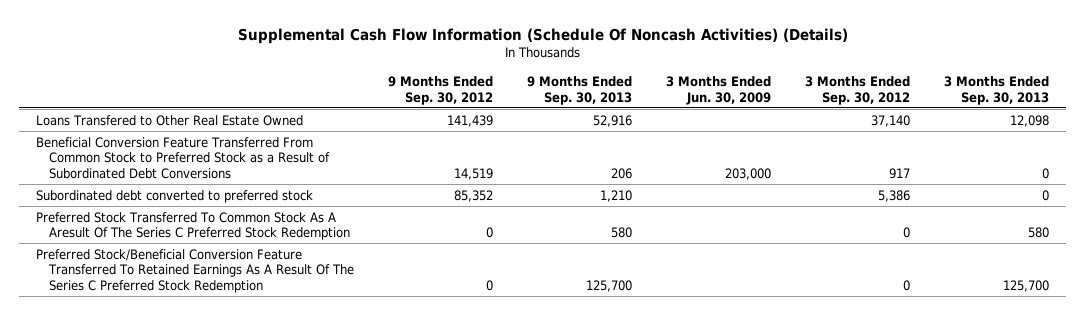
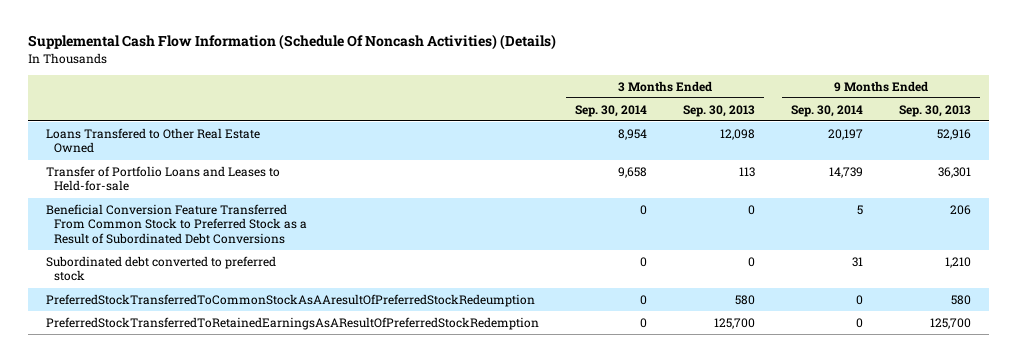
[387,75,493,105] 9 Months Ended Sep. 30, 2012 -> none
[665,75,771,105] 3 Months Ended Jun. 30, 2009 -> none
[804,75,910,105] 3 Months Ended Sep. 30, 2012 -> none
none -> [574,104,647,117] Sep. 30, 2014
none -> [790,104,863,117] Sep. 30, 2014
none -> [45,165,280,192] Transfer of Portfolio Loans and Leases to Held-for-sale
[36,211,350,241] Preferred Stock Transferred To Common Stock As A Aresult Of The Series C Preferred Stock Redemption -> [45,293,535,307] PreferredStockTransferredToCommonStockAsAAresultOfPreferredStockRedeumption
[36,248,354,293] Preferred Stock/Beneficial Conversion Feature Transferred To Retained Earnings As A Result Of The Series C Preferred Stock Redemption -> [45,316,539,330] PreferredStockTransferredToRetainedEarningsAsAResultOfPreferredStockRedemption

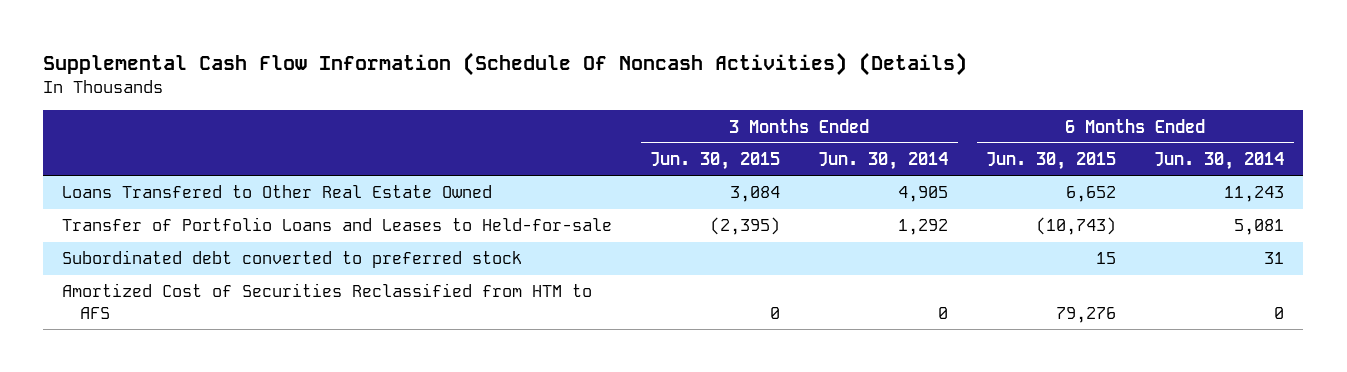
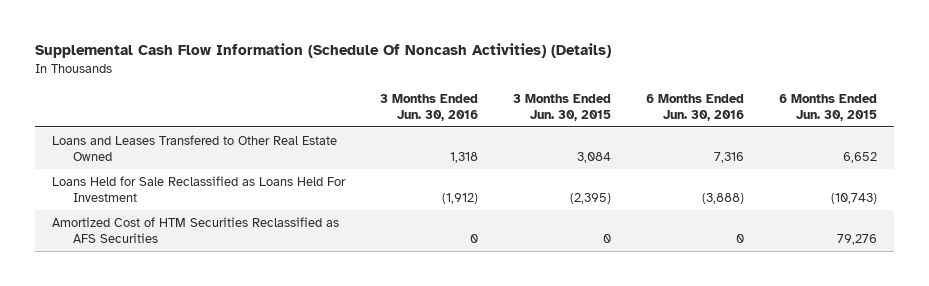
[818,152,949,171] Jun. 30, 2014 -> none
[1154,152,1285,171] Jun. 30, 2014 -> none
none -> [380,93,479,121] 3 Months Ended Jun. 30, 2016
none -> [646,93,745,121] 6 Months Ended Jun. 30, 2016
[62,250,523,269] Subordinated debt converted to preferred stock -> none
[62,185,493,199] Loans Transfered to Other Real Estate Owned -> [52,134,338,162] Loans and Leases Transfered to Other Real Estate Owned
[62,217,613,232] Transfer of Portfolio Loans and Leases to Held-for-sale -> [52,175,347,203] Loans Held for Sale Reclassified as Loans Held For Investment
[62,283,593,320] Amortized Cost of Securities Reclassified from HTM to AFS -> [52,216,340,244] Amortized Cost of HTM Securities Reclassified as AFS Securities

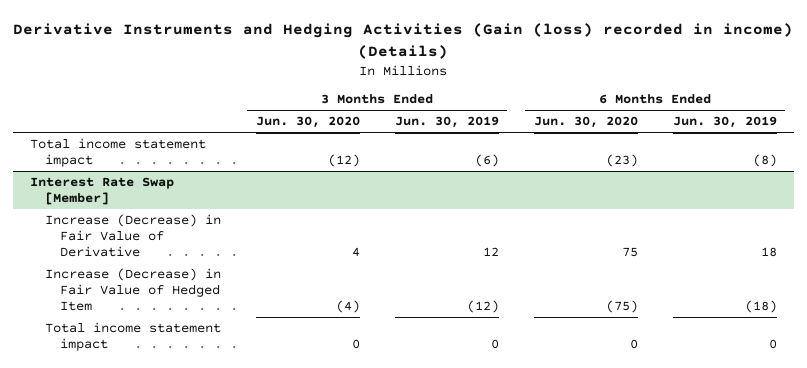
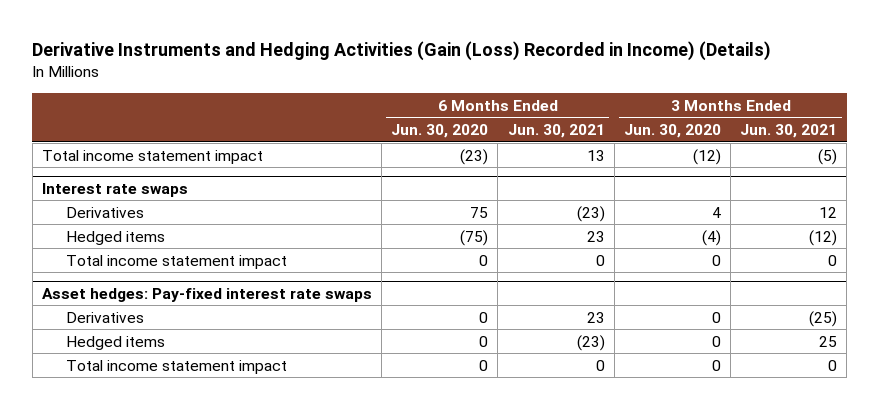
[13,23,794,59] Derivative Instruments and Hedging Activities (Gain (loss) recorded in income) (Details) -> [32,41,772,62] Derivative Instruments and Hedging Activities (Gain (Loss) Recorded in Income) (Details)
[394,116,499,129] Jun. 30, 2019 -> none
[672,116,777,129] Jun. 30, 2019 -> none
none -> [507,124,605,139] Jun. 30, 2021
none -> [740,124,838,139] Jun. 30, 2021
[30,176,175,206] Interest Rate Swap [Member] -> [41,182,188,197] Interest rate swaps
[45,213,222,258] Increase (Decrease) in Fair Value of Derivative -> [65,206,144,218] Derivatives
[45,267,222,312] Increase (Decrease) in Fair Value of Hedged Item -> [65,230,165,245] Hedged items
none -> [41,287,372,302] Asset hedges: Pay-fixed interest rate swaps
none -> [65,311,144,323] Derivatives
none -> [65,335,165,350] Hedged items
none -> [65,359,287,374] Total income statement impact

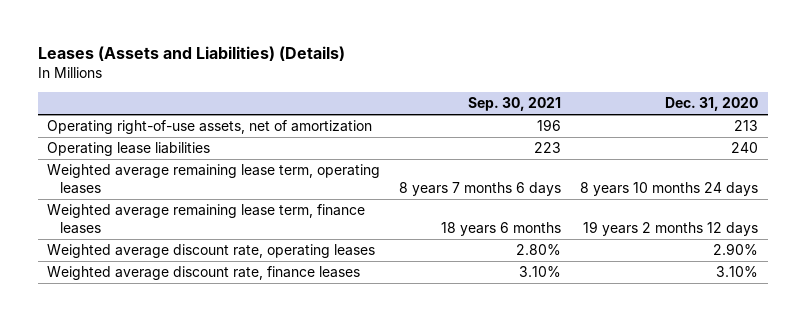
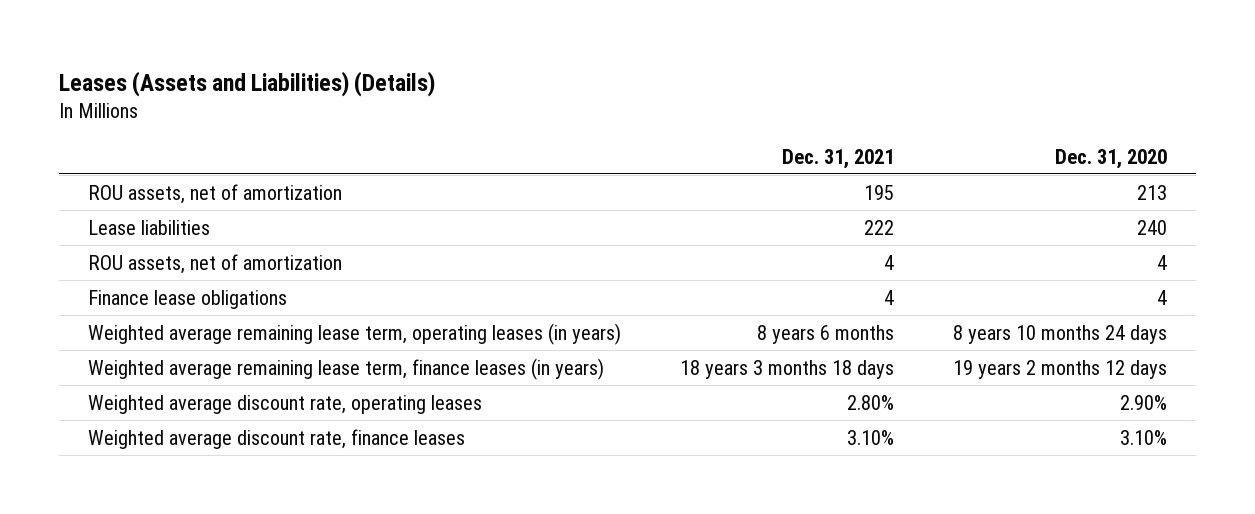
[468,97,562,112] Sep. 30, 2021 -> none
none -> [781,148,894,169] Dec. 31, 2021
[47,119,373,134] Operating right-of-use assets, net of amortization -> [88,183,343,204] ROU assets, net of amortization
[47,141,211,156] Operating lease liabilities -> [88,219,211,235] Lease liabilities
none -> [88,253,343,274] ROU assets, net of amortization
none -> [88,289,288,309] Finance lease obligations
[47,163,381,194] Weighted average remaining lease term, operating leases -> [88,322,622,345] Weighted average remaining lease term, operating leases (in years)
[47,203,366,234] Weighted average remaining lease term, finance leases -> [88,357,605,380] Weighted average remaining lease term, finance leases (in years)

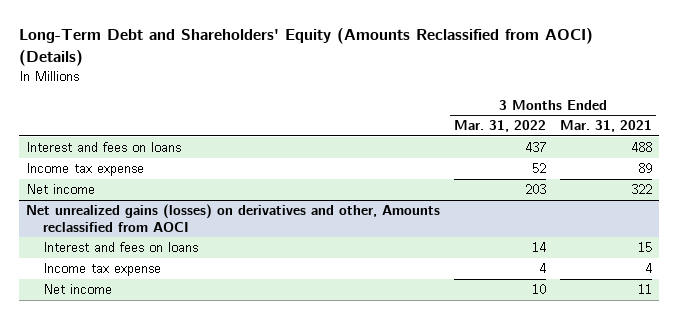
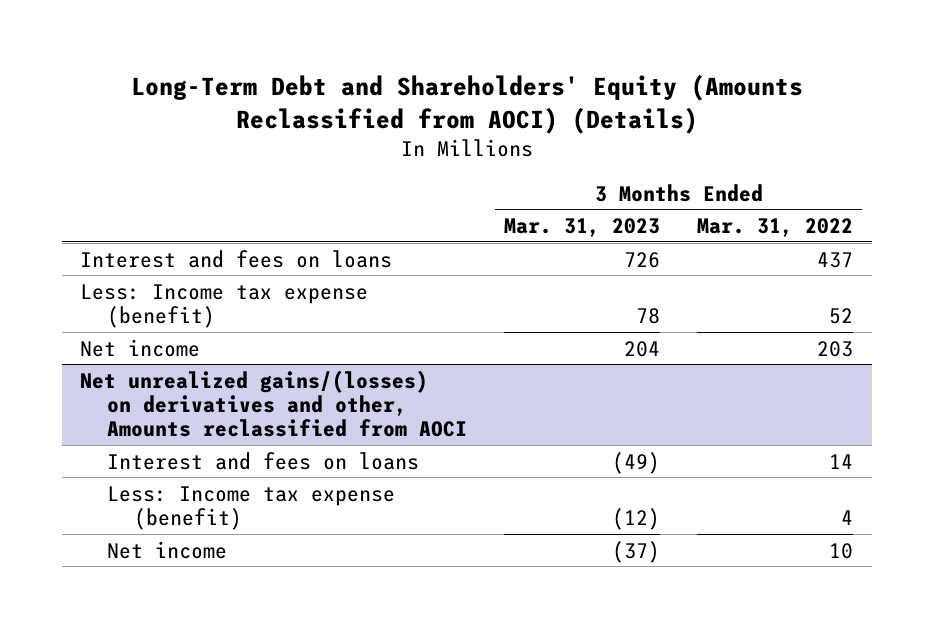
[560,120,653,133] Mar. 31, 2021 -> none
none -> [504,218,661,238] Mar. 31, 2023
[25,163,144,177] Income tax expense -> [80,283,369,329] Less: Income tax expense (benefit)
[25,204,440,232] Net unrealized gains (losses) on derivatives and other, Amounts reclassified from AOCI -> [80,369,468,438] Net unrealized gains/(losses) on derivatives and other, Amounts reclassified from AOCI
[42,263,161,277] Income tax expense -> [107,485,396,531] Less: Income tax expense (benefit)

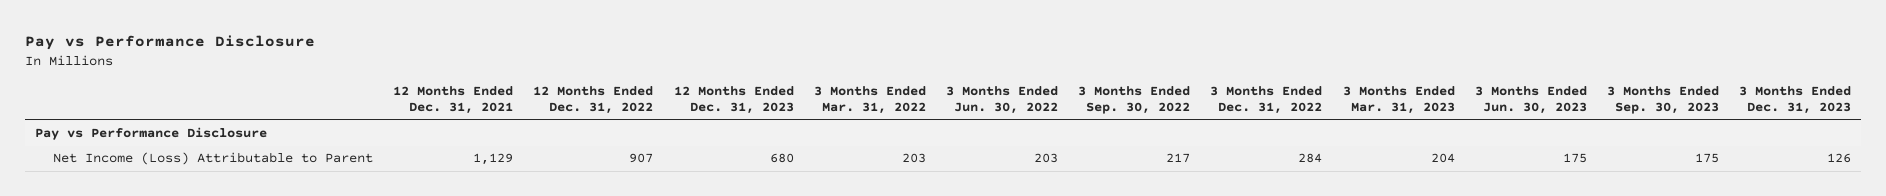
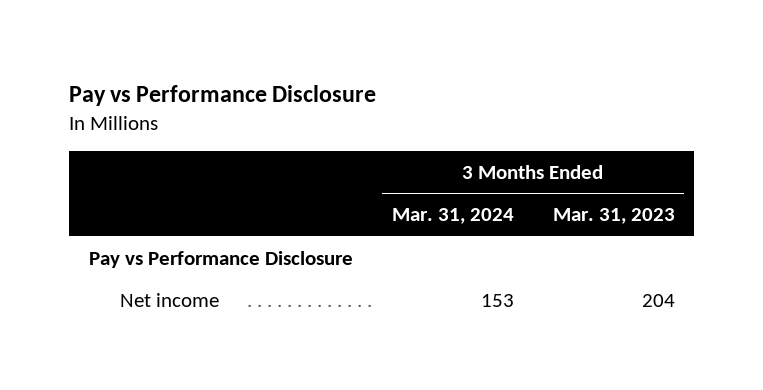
[393,86,514,115] 12 Months Ended Dec. 31, 2021 -> none
[533,86,654,115] 12 Months Ended Dec. 31, 2022 -> none
[673,86,794,115] 12 Months Ended Dec. 31, 2023 -> none
[813,86,926,115] 3 Months Ended Mar. 31, 2022 -> none
[946,86,1059,115] 3 Months Ended Jun. 30, 2022 -> none
[1078,86,1191,115] 3 Months Ended Sep. 30, 2022 -> none
[1210,86,1323,115] 3 Months Ended Dec. 31, 2022 -> none
[1474,86,1587,115] 3 Months Ended Jun. 30, 2023 -> none
[1606,86,1719,115] 3 Months Ended Sep. 30, 2023 -> none
[1739,86,1852,115] 3 Months Ended Dec. 31, 2023 -> none
none -> [391,208,514,225] Mar. 31, 2024
[53,152,374,166] Net Income (Loss) Attributable to Parent -> [119,292,219,307] Net income

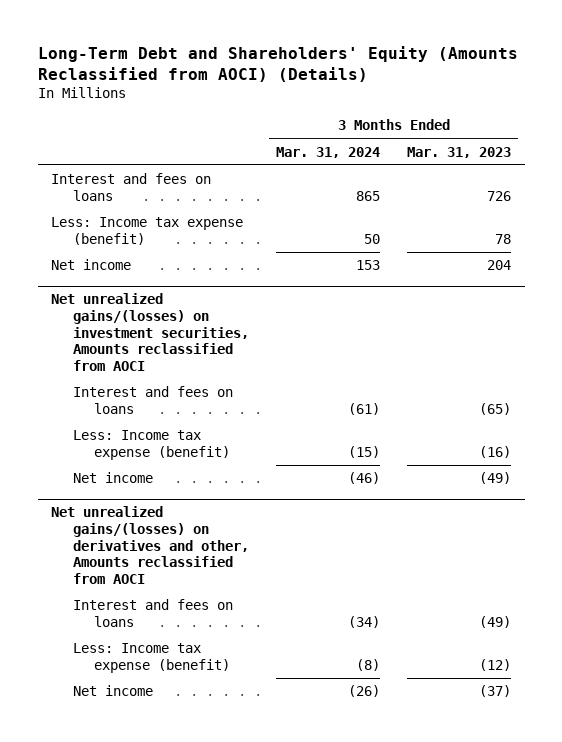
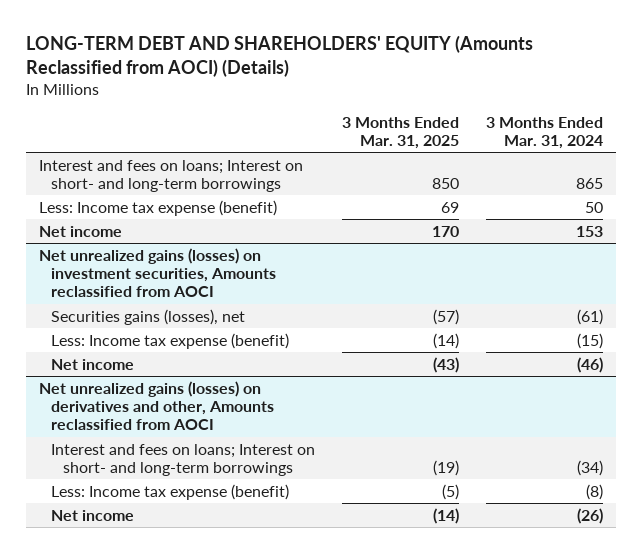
[37,45,518,83] Long-Term Debt and Shareholders' Equity (Amounts Reclassified from AOCI) (Details) -> [25,34,533,77] LONG-TERM DEBT AND SHAREHOLDERS' EQUITY (Amounts Reclassified from AOCI) (Details)
[407,146,512,158] Mar. 31, 2023 -> none
none -> [341,116,459,149] 3 Months Ended Mar. 31, 2025
[51,173,212,201] Interest and fees on loans -> [39,159,304,192] Interest and fees on loans; Interest on short- and long-term borrowings
[72,386,233,414] Interest and fees on loans -> none
[51,293,249,372] Net unrealized gains/(losses) on investment securities, Amounts reclassified from AOCI -> [39,247,277,298] Net unrealized gains (losses) on investment securities, Amounts reclassified from AOCI
none -> [51,308,246,325] Securities gains (losses), net
[51,506,249,585] Net unrealized gains/(losses) on derivatives and other, Amounts reclassified from AOCI -> [39,380,275,431] Net unrealized gains (losses) on derivatives and other, Amounts reclassified from AOCI
[72,599,233,627] Interest and fees on loans -> [51,443,316,476] Interest and fees on loans; Interest on short- and long-term borrowings

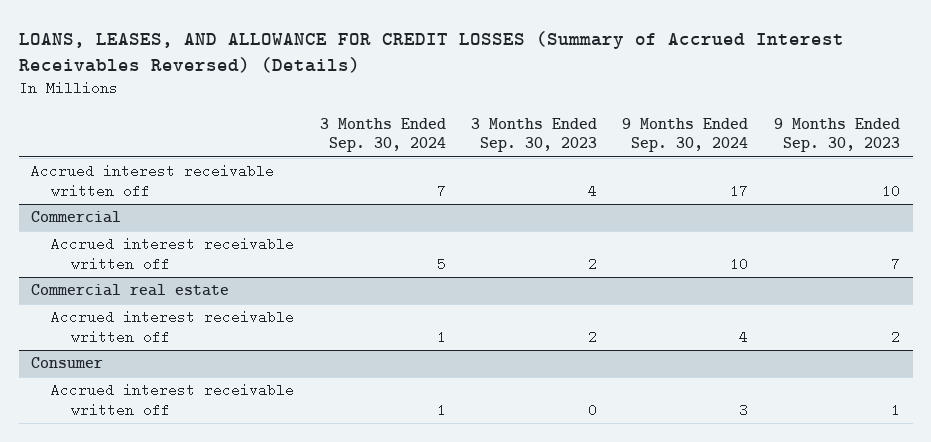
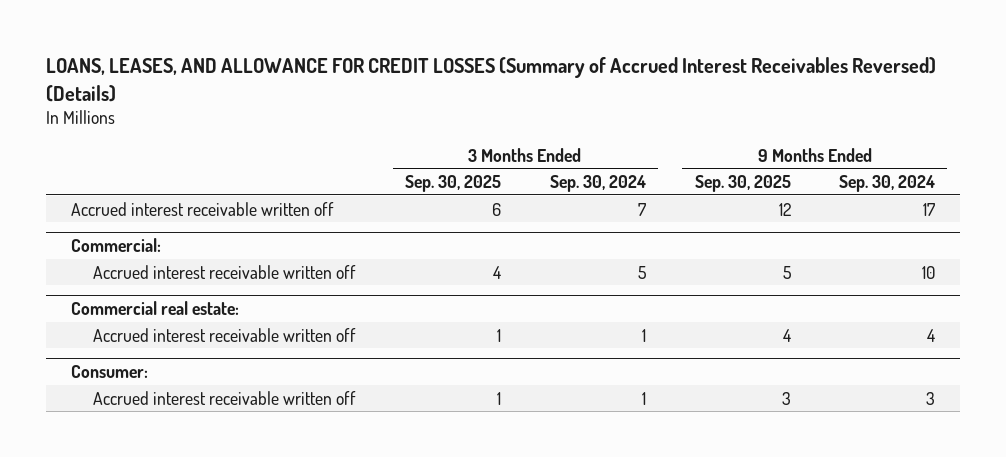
[470,117,597,153] 3 Months Ended Sep. 30, 2023 -> none
[773,117,900,153] 9 Months Ended Sep. 30, 2023 -> none
none -> [405,175,502,193] Sep. 30, 2025
none -> [694,175,791,193] Sep. 30, 2025
[31,211,122,224] Commercial -> [70,238,161,253] Commercial:
[31,284,230,297] Commercial real estate -> [70,301,239,316] Commercial real estate:
[31,357,104,369] Consumer -> [70,365,148,379] Consumer:

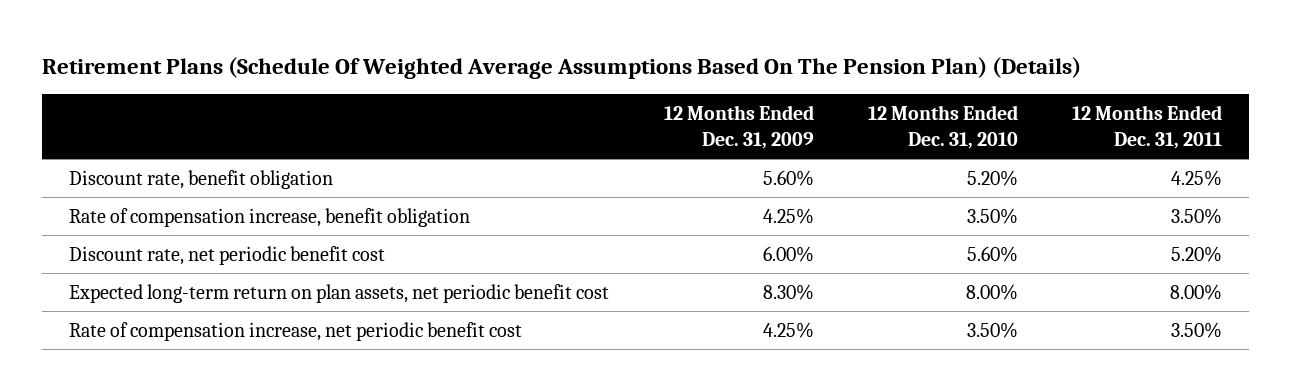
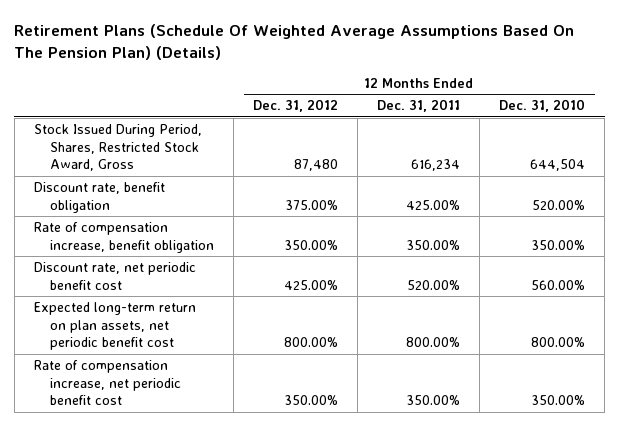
[663,105,814,150] 12 Months Ended Dec. 31, 2009 -> none
none -> [253,99,339,113] Dec. 31, 2012
none -> [33,123,202,172] Stock Issued During Period, Shares, Restricted Stock Award, Gross
[966,170,1018,187] 5.20% -> [532,199,586,210] 520.00%
[1170,170,1222,187] 4.25% -> [406,199,461,210] 425.00%
[966,208,1018,225] 3.50% -> [531,239,586,250] 350.00%
[1170,208,1222,225] 3.50% -> [406,239,461,250] 350.00%
[966,246,1018,263] 5.60% -> [531,279,586,290] 560.00%
[1170,246,1222,263] 5.20% -> [407,279,461,290] 520.00%
[965,284,1018,301] 8.00% -> [531,337,586,348] 800.00%
[1169,284,1222,301] 8.00% -> [406,337,461,348] 800.00%
[966,322,1018,339] 3.50% -> [531,395,586,406] 350.00%
[1170,322,1222,339] 3.50% -> [406,395,461,406] 350.00%

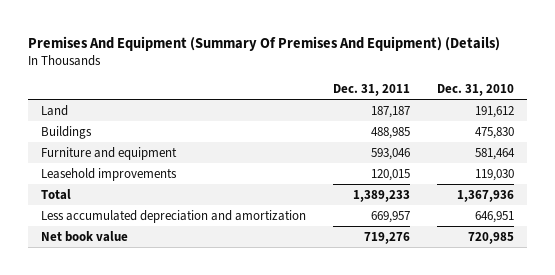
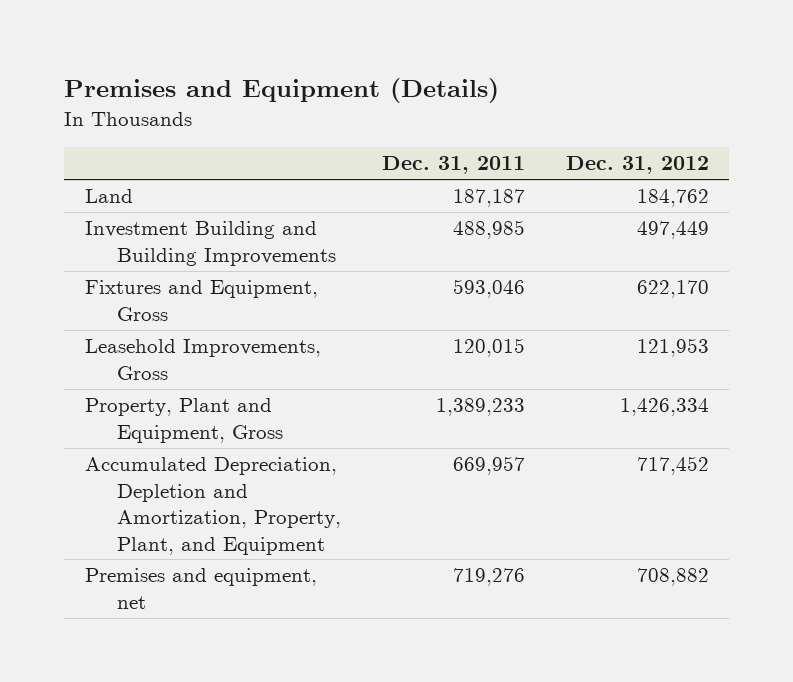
[27,35,500,51] Premises And Equipment (Summary Of Premises And Equipment) (Details) -> [64,78,500,104] Premises and Equipment (Details)
[436,83,514,96] Dec. 31, 2010 -> none
none -> [565,156,709,175] Dec. 31, 2012
[41,125,93,139] Buildings -> [84,221,336,266] Investment Building and Building Improvements
[41,146,178,160] Furniture and equipment -> [84,280,318,321] Fixtures and Equipment, Gross
[41,167,178,181] Leasehold improvements -> [84,339,321,380] Leasehold Improvements, Gross
[41,188,72,200] Total -> [84,398,283,443] Property, Plant and Equipment, Gross
[41,209,307,223] Less accumulated depreciation and amortization -> [84,457,341,555] Accumulated Depreciation, Depletion and Amortization, Property, Plant, and Equipment
[41,230,129,242] Net book value -> [84,568,317,609] Premises and equipment, net

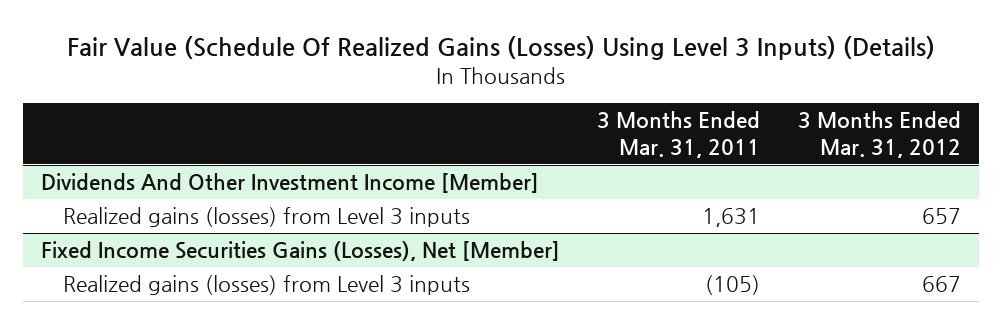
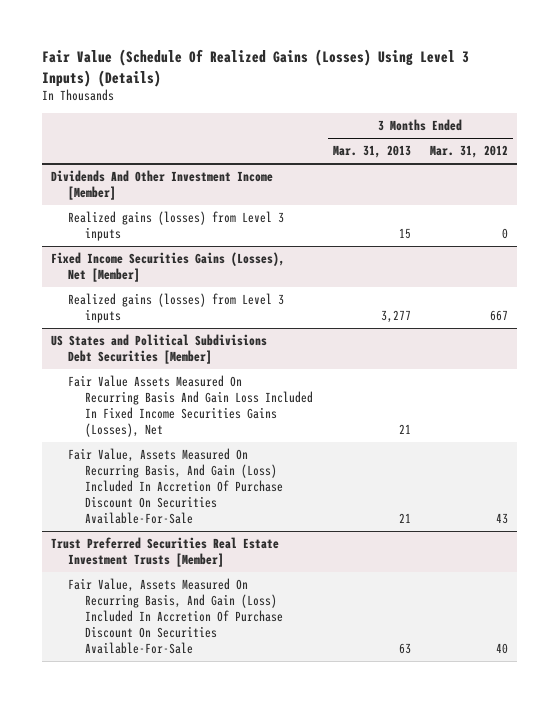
[597,111,761,159] 3 Months Ended Mar. 31, 2011 -> none
none -> [332,145,411,159] Mar. 31, 2013
[921,208,961,225] 657 -> [501,228,508,240] 0
none -> [51,334,268,365] US States and Political Subdivisions Debt Securities [Member]
none -> [68,375,314,438] Fair Value Assets Measured On Recurring Basis And Gain Loss Included In Fixed Income Securities Gains (Losses), Net
none -> [68,448,284,525] Fair Value, Assets Measured On Recurring Basis, And Gain (Loss) Included In Accretion Of Purchase Discount On Securities Available-For-Sale
none -> [51,537,280,568] Trust Preferred Securities Real Estate Investment Trusts [Member]
none -> [68,578,284,655] Fair Value, Assets Measured On Recurring Basis, And Gain (Loss) Included In Accretion Of Purchase Discount On Securities Available-For-Sale

